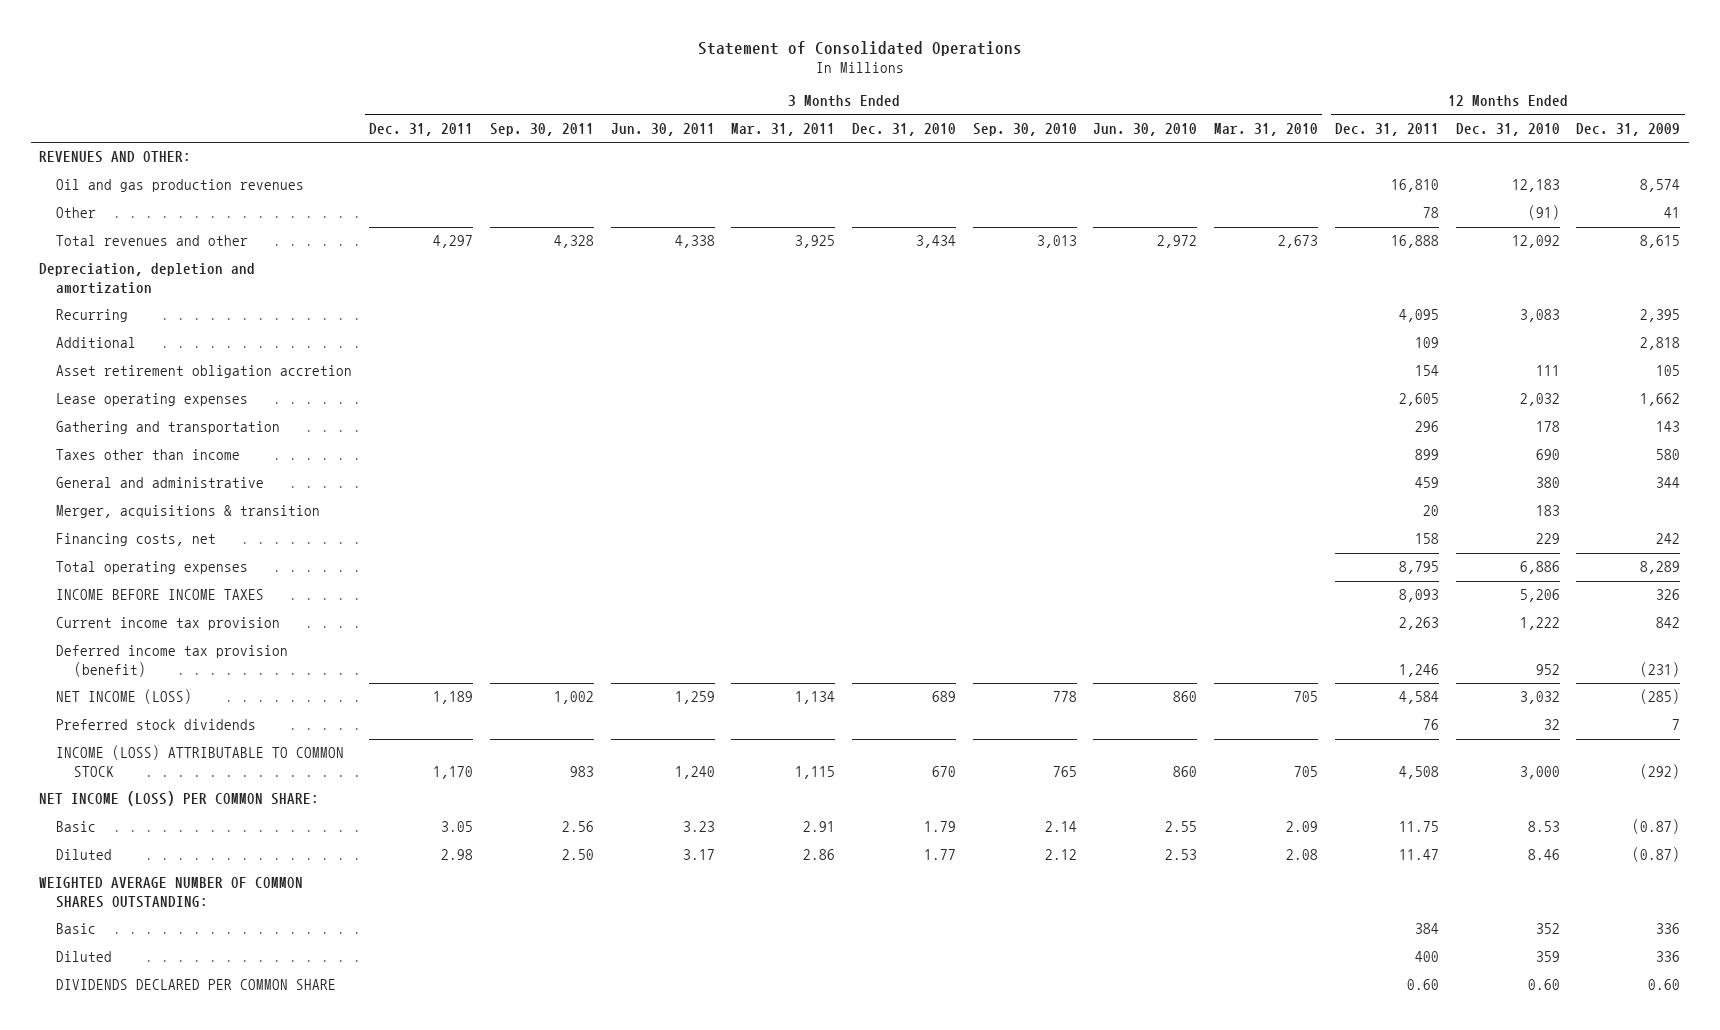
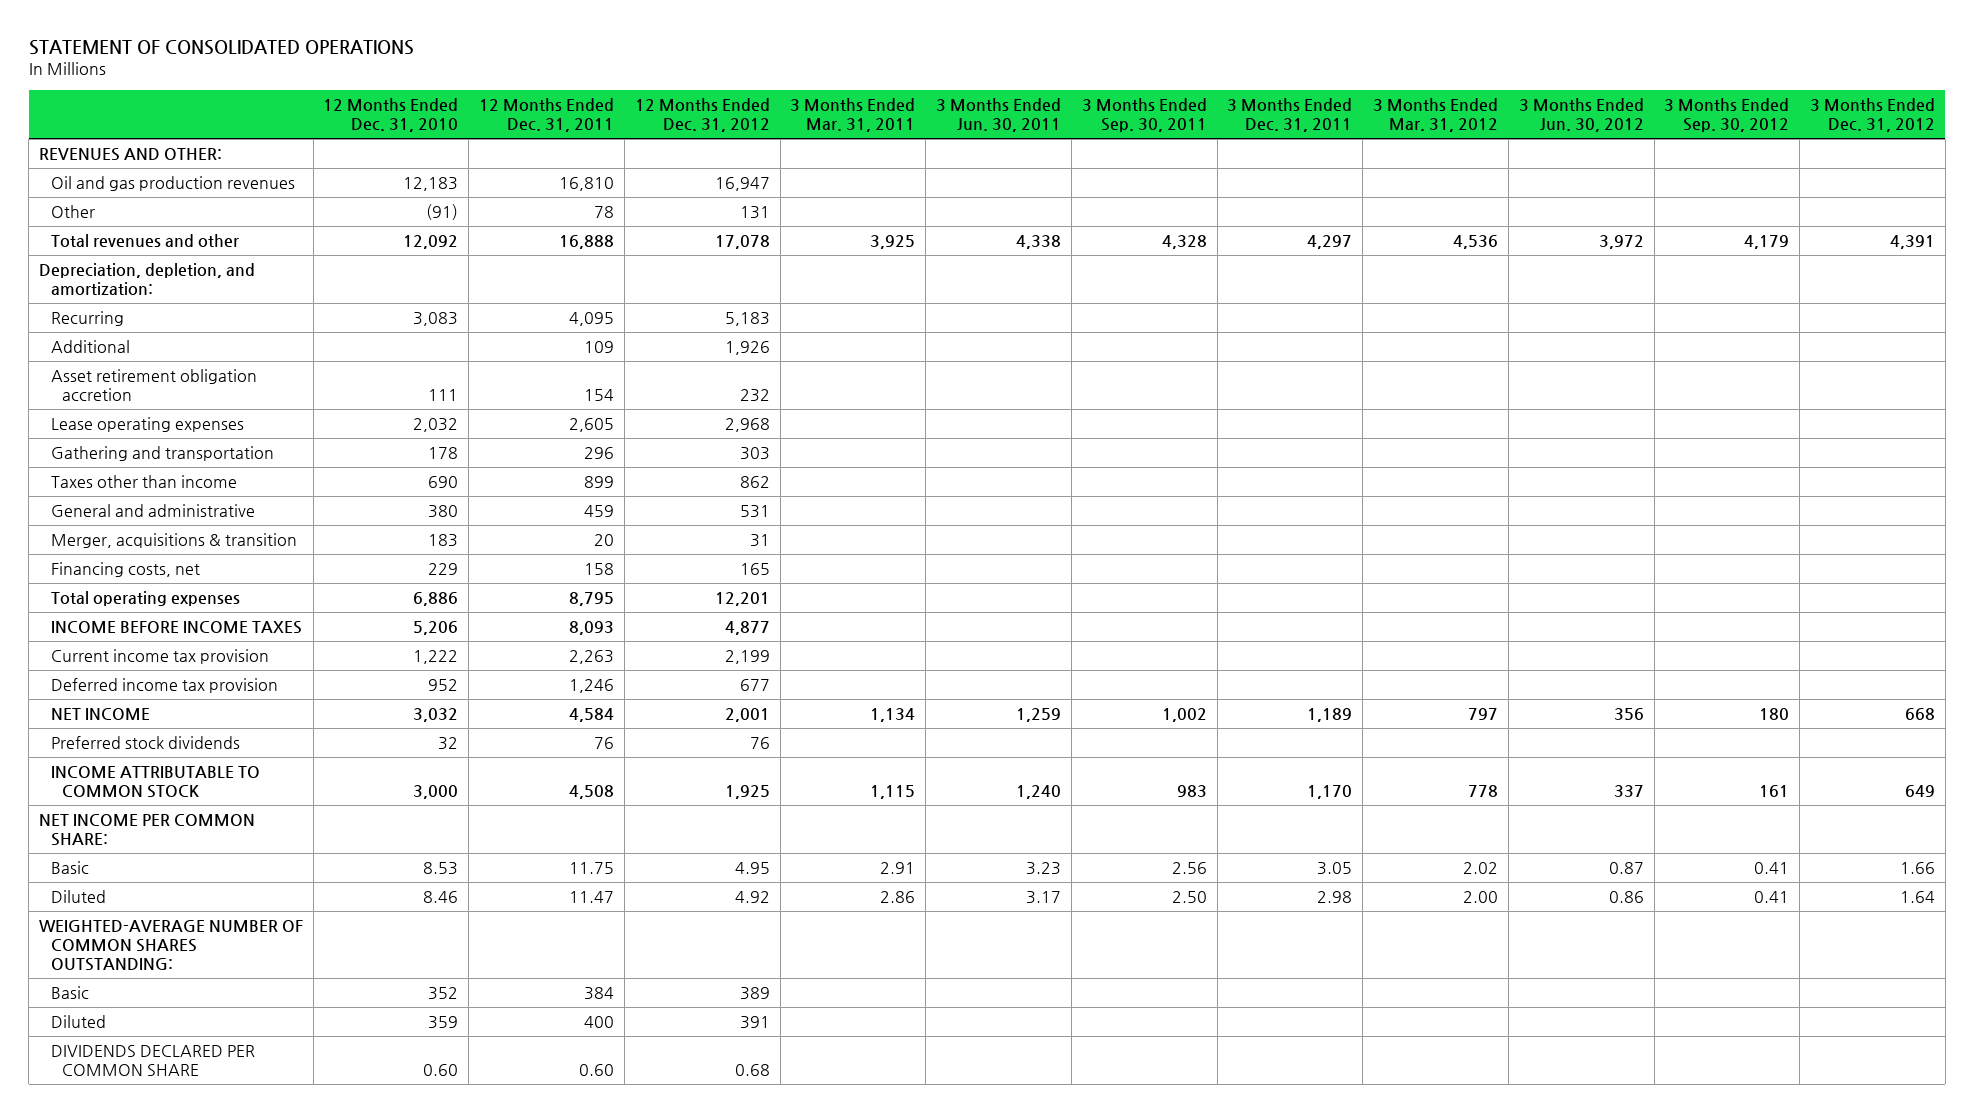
[697,40,1022,56] Statement of Consolidated Operations -> [28,40,414,56] STATEMENT OF CONSOLIDATED OPERATIONS
[852,122,957,136] Dec. 31, 2010 -> none
[972,122,1077,136] Sep. 30, 2010 -> none
[1093,122,1198,136] Jun. 30, 2010 -> none
[1214,122,1319,136] Mar. 31, 2010 -> none
[1576,122,1681,136] Dec. 31, 2009 -> none
none -> [634,98,770,132] 12 Months Ended Dec. 31, 2012
none -> [1373,98,1499,132] 3 Months Ended Mar. 31, 2012
none -> [1518,98,1644,132] 3 Months Ended Jun. 30, 2012
none -> [1664,98,1790,132] 3 Months Ended Sep. 30, 2012
none -> [1809,98,1935,132] 3 Months Ended Dec. 31, 2012
[39,263,256,294] Depreciation, depletion and amortization -> [38,263,255,295] Depreciation, depletion, and amortization:
[56,645,289,677] Deferred income tax provision (benefit) -> [50,678,278,694] Deferred income tax provision
[56,689,193,705] NET INCOME (LOSS) -> [50,708,150,721] NET INCOME
[56,745,345,777] INCOME (LOSS) ATTRIBUTABLE TO COMMON STOCK -> [50,766,260,798] INCOME ATTRIBUTABLE TO COMMON STOCK
[39,791,320,807] NET INCOME (LOSS) PER COMMON SHARE: -> [38,814,255,846] NET INCOME PER COMMON SHARE:
[39,877,304,908] WEIGHTED AVERAGE NUMBER OF COMMON SHARES OUTSTANDING: -> [38,920,303,971] WEIGHTED-AVERAGE NUMBER OF COMMON SHARES OUTSTANDING:

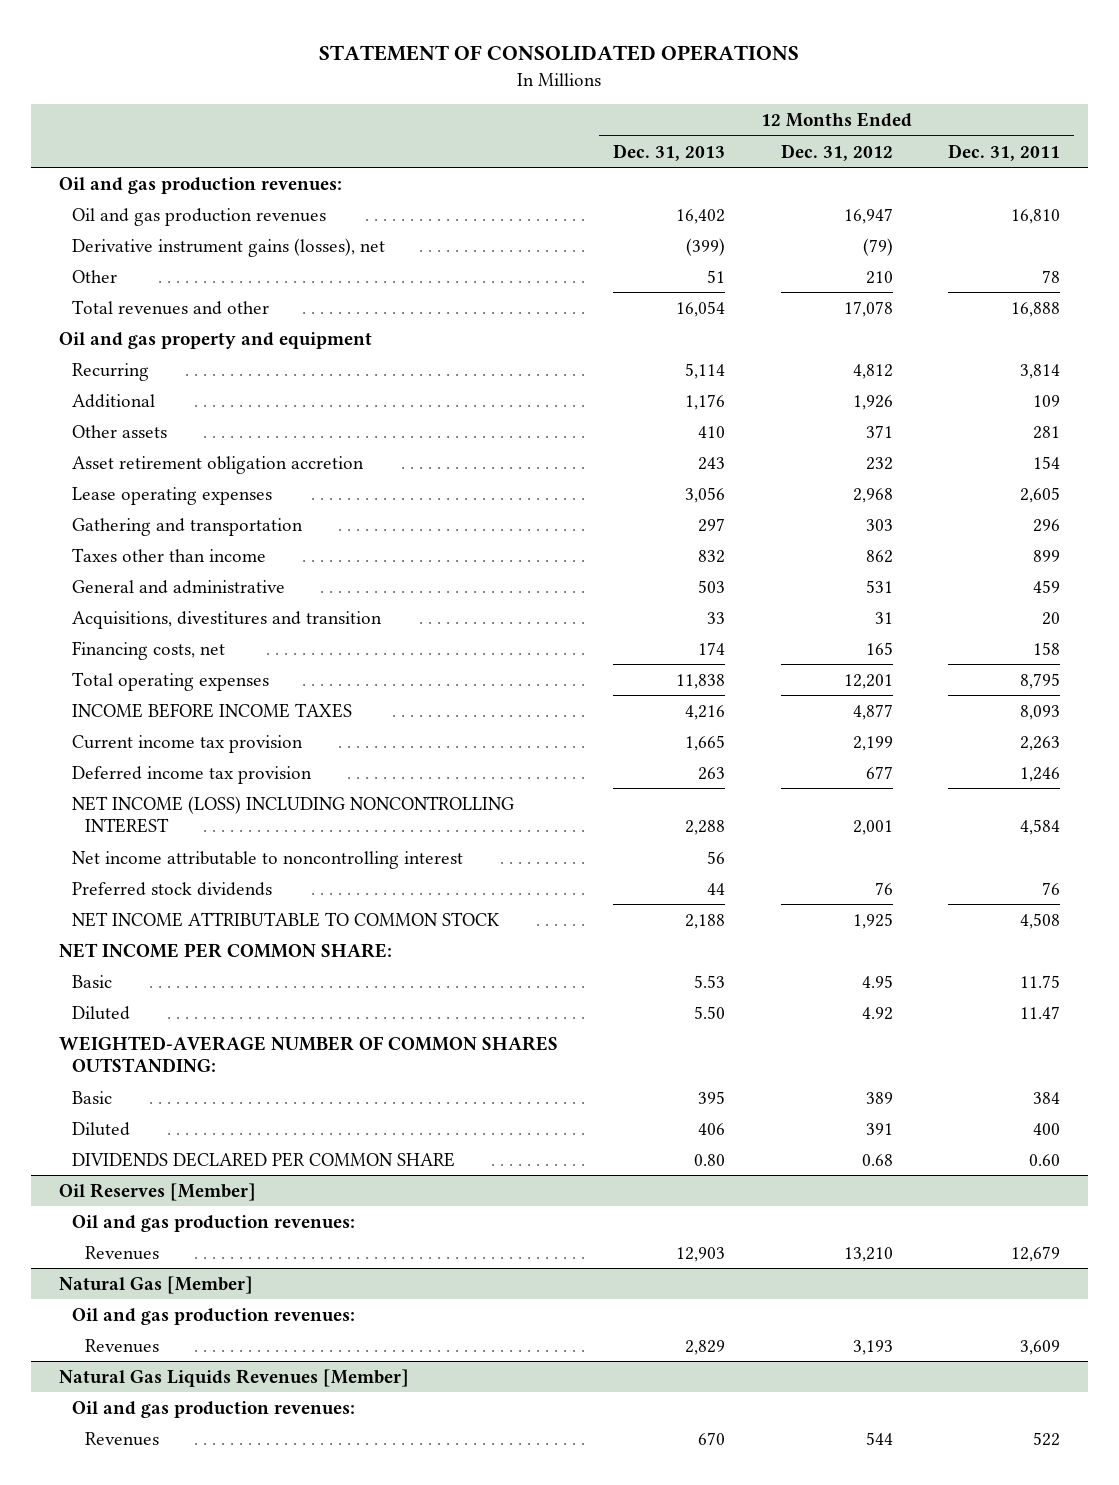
[323,98,459,132] 12 Months Ended Dec. 31, 2010 -> none
[790,98,916,132] 3 Months Ended Mar. 31, 2011 -> none
[936,98,1062,132] 3 Months Ended Jun. 30, 2011 -> none
[1081,98,1207,132] 3 Months Ended Sep. 30, 2011 -> none
[1227,98,1353,132] 3 Months Ended Dec. 31, 2011 -> none
[1373,98,1499,132] 3 Months Ended Mar. 31, 2012 -> none
[1518,98,1644,132] 3 Months Ended Jun. 30, 2012 -> none
[1664,98,1790,132] 3 Months Ended Sep. 30, 2012 -> none
[1809,98,1935,132] 3 Months Ended Dec. 31, 2012 -> none
none -> [613,143,726,161] Dec. 31, 2013
[38,148,222,162] REVENUES AND OTHER: -> none
none -> [58,176,342,194] Oil and gas production revenues:
none -> [71,237,385,257] Derivative instrument gains (losses), net
[739,206,770,220] 131 -> [865,270,893,284] 210
[38,263,255,295] Depreciation, depletion, and amortization: -> none
none -> [58,331,372,349] Oil and gas property and equipment
[569,312,615,327] 4,095 -> [1020,363,1061,379] 3,814
[724,312,770,327] 5,183 -> [852,363,893,379] 4,812
none -> [71,424,167,438] Other assets
[50,533,297,549] Merger, acquisitions & transition -> [71,610,382,629] Acquisitions, divestitures and transition
[50,708,150,721] NET INCOME -> [71,795,514,834] NET INCOME (LOSS) INCLUDING NONCONTROLLING INTEREST
none -> [71,850,463,869] Net income attributable to noncontrolling interest
[50,766,260,798] INCOME ATTRIBUTABLE TO COMMON STOCK -> [71,911,500,927] NET INCOME ATTRIBUTABLE TO COMMON STOCK
none -> [58,1182,256,1201] Oil Reserves [Member]
none -> [71,1214,355,1232] Oil and gas production revenues:
none -> [85,1245,160,1260] Revenues
none -> [58,1275,253,1294] Natural Gas [Member]
none -> [71,1307,355,1325] Oil and gas production revenues:
none -> [85,1338,160,1353] Revenues
none -> [58,1368,409,1387] Natural Gas Liquids Revenues [Member]
none -> [71,1400,355,1418] Oil and gas production revenues:
none -> [85,1431,160,1446] Revenues

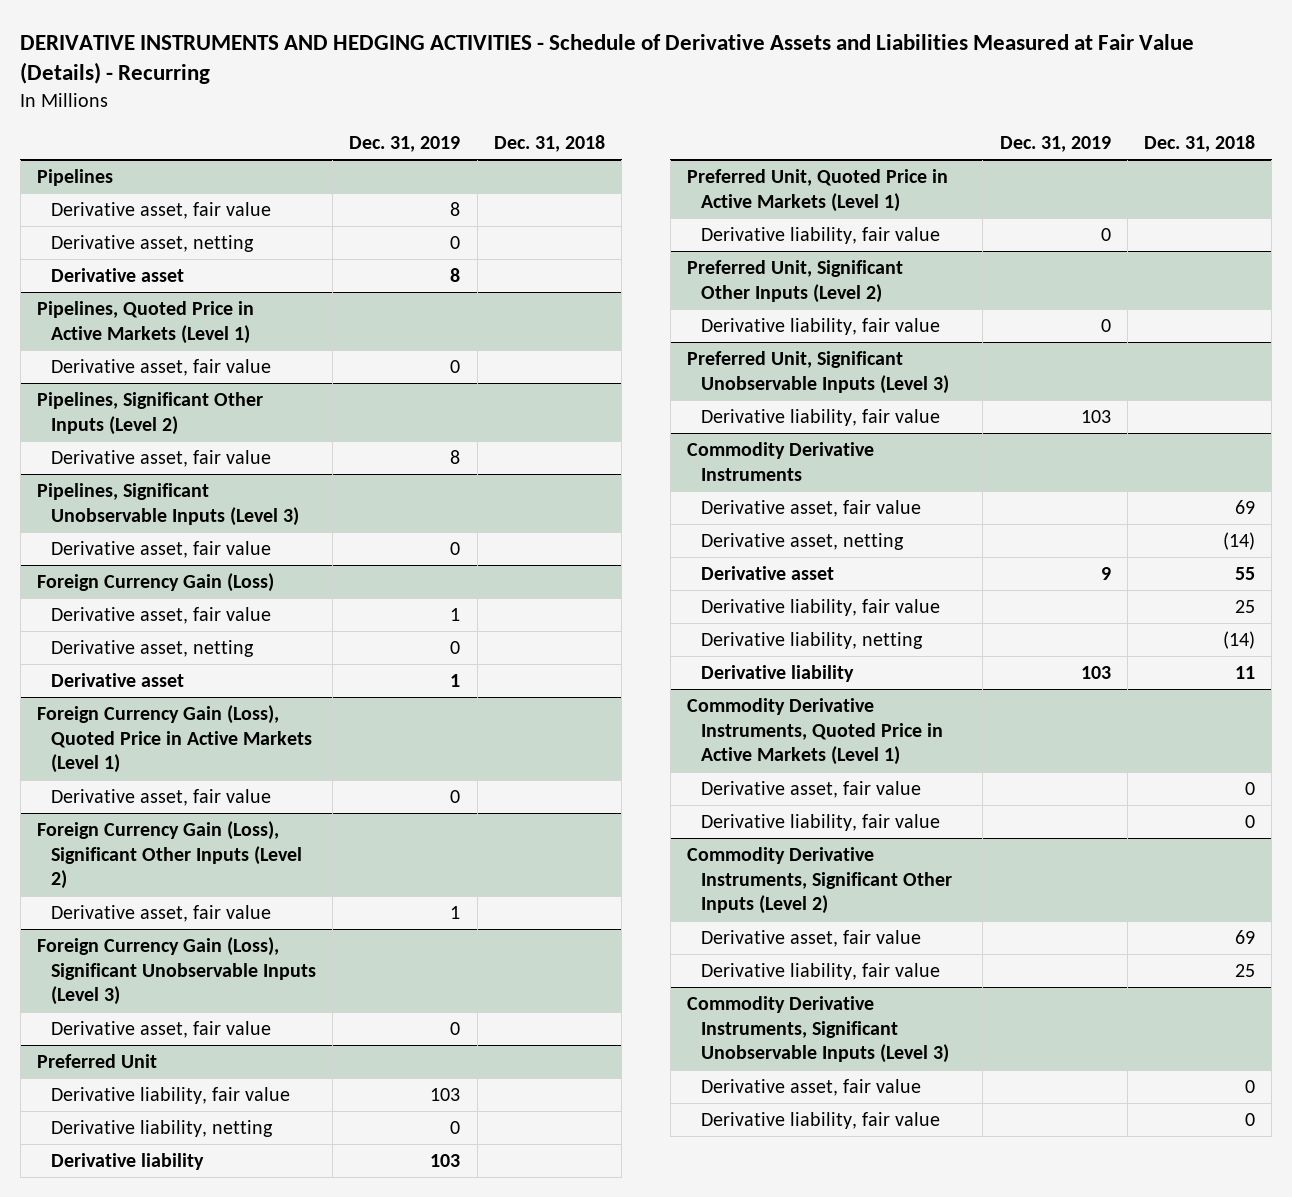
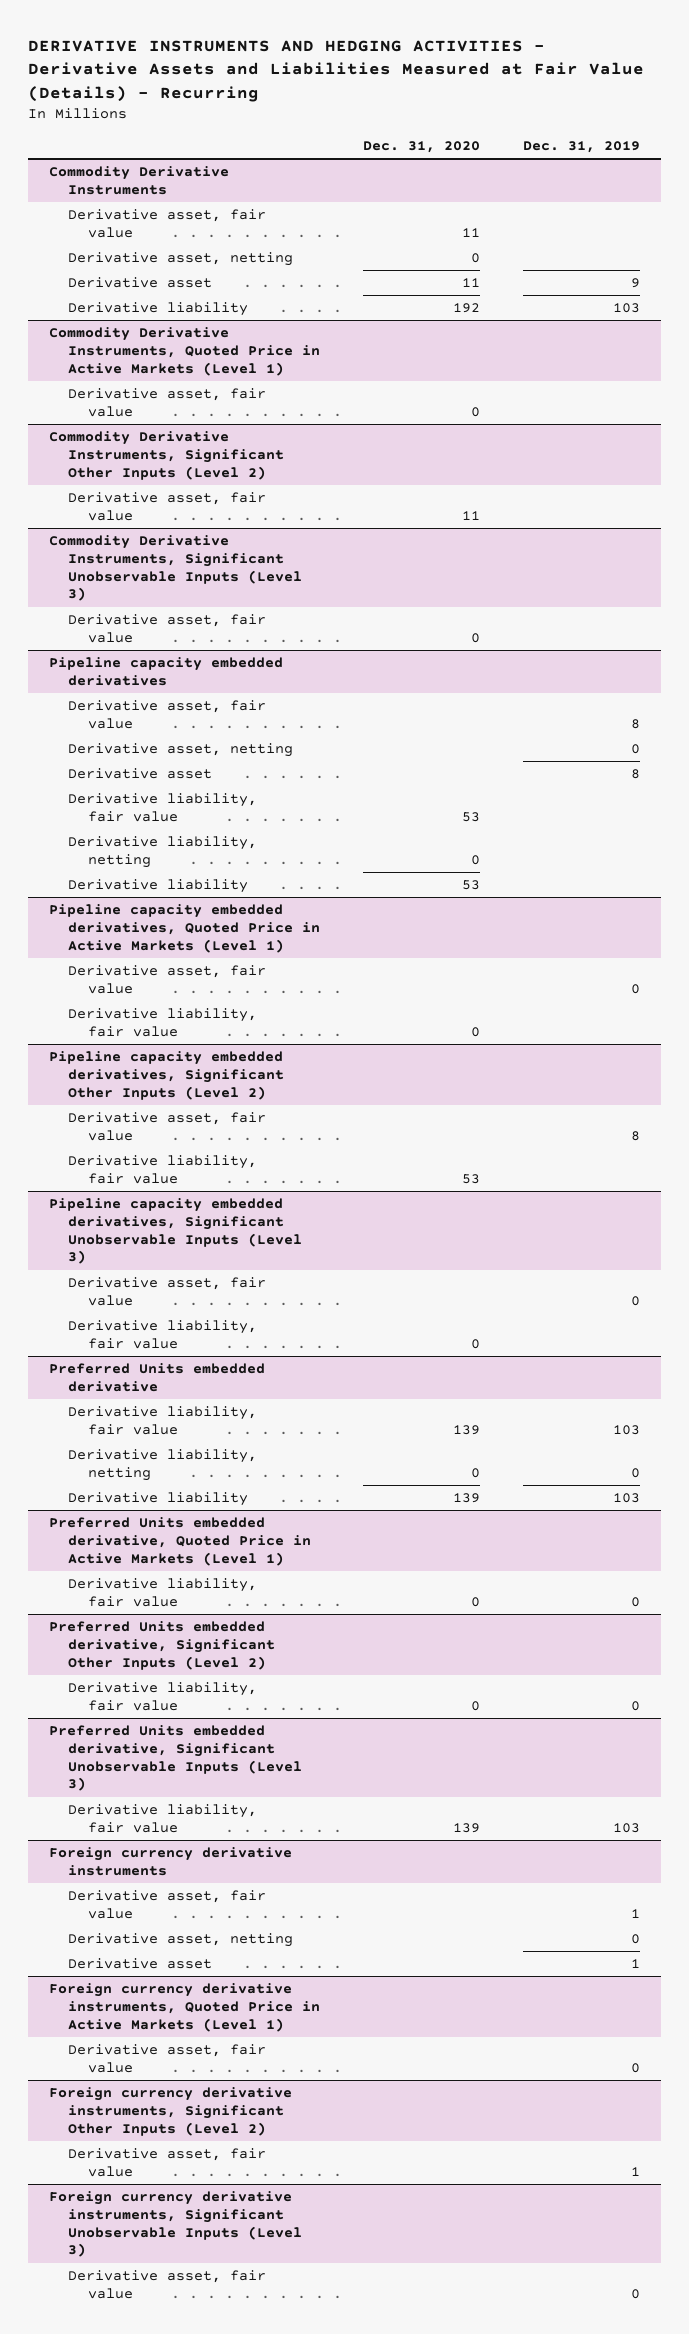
[20,34,1195,85] DERIVATIVE INSTRUMENTS AND HEDGING ACTIVITIES - Schedule of Derivative Assets and Liabilities Measured at Fair Value (Details) - Recurring -> [27,40,644,102] DERIVATIVE INSTRUMENTS AND HEDGING ACTIVITIES - Derivative Assets and Liabilities Measured at Fair Value (Details) - Recurring
[493,135,605,153] Dec. 31, 2018 -> none
none -> [363,141,481,154] Dec. 31, 2020
[36,168,113,186] Pipelines -> none
[50,201,271,219] Derivative asset, fair value -> none
[50,234,254,252] Derivative asset, netting -> none
[50,267,184,282] Derivative asset -> none
[36,300,254,344] Pipelines, Quoted Price in Active Markets (Level 1) -> none
[50,358,271,376] Derivative asset, fair value -> none
[36,391,263,435] Pipelines, Significant Other Inputs (Level 2) -> none
[50,449,271,467] Derivative asset, fair value -> none
[36,482,299,526] Pipelines, Significant Unobservable Inputs (Level 3) -> none
[50,540,271,558] Derivative asset, fair value -> none
[36,572,274,592] Foreign Currency Gain (Loss) -> none
[50,606,271,624] Derivative asset, fair value -> none
[50,639,254,657] Derivative asset, netting -> none
[50,672,184,687] Derivative asset -> none
[36,704,312,774] Foreign Currency Gain (Loss), Quoted Price in Active Markets (Level 1) -> none
[50,788,271,806] Derivative asset, fair value -> none
[36,820,302,890] Foreign Currency Gain (Loss), Significant Other Inputs (Level 2) -> none
[50,904,271,922] Derivative asset, fair value -> none
[36,936,316,1006] Foreign Currency Gain (Loss), Significant Unobservable Inputs (Level 3) -> none
[50,1020,271,1038] Derivative asset, fair value -> none
[36,1053,157,1068] Preferred Unit -> none
[50,1086,290,1104] Derivative liability, fair value -> none
[50,1119,273,1137] Derivative liability, netting -> none
[50,1152,204,1170] Derivative liability -> none
[687,168,949,212] Preferred Unit, Quoted Price in Active Markets (Level 1) -> none
[701,226,941,244] Derivative liability, fair value -> none
[687,259,904,303] Preferred Unit, Significant Other Inputs (Level 2) -> none
[701,317,941,335] Derivative liability, fair value -> none
[687,350,950,394] Preferred Unit, Significant Unobservable Inputs (Level 3) -> none
[701,408,941,426] Derivative liability, fair value -> none
[701,598,941,616] Derivative liability, fair value -> none
[701,631,924,649] Derivative liability, netting -> none
[701,813,941,831] Derivative liability, fair value -> none
[701,962,941,980] Derivative liability, fair value -> none
none -> [49,657,284,686] Pipeline capacity embedded derivatives
none -> [68,700,267,729] Derivative asset, fair value
none -> [68,743,294,758] Derivative asset, netting
none -> [68,768,213,780] Derivative asset
none -> [68,836,258,868] Derivative liability, netting
none -> [68,879,249,894] Derivative liability
none -> [49,904,321,953] Pipeline capacity embedded derivatives, Quoted Price in Active Markets (Level 1)
none -> [68,965,267,994] Derivative asset, fair value
none -> [68,1008,258,1037] Derivative liability, fair value
none -> [49,1051,285,1100] Pipeline capacity embedded derivatives, Significant Other Inputs (Level 2)
none -> [68,1112,267,1141] Derivative asset, fair value
none -> [68,1155,258,1184] Derivative liability, fair value
none -> [49,1198,303,1265] Pipeline capacity embedded derivatives, Significant Unobservable Inputs (Level 3)
none -> [68,1277,267,1306] Derivative asset, fair value
none -> [68,1320,258,1349] Derivative liability, fair value
none -> [49,1363,266,1392] Preferred Units embedded derivative
none -> [68,1406,258,1435] Derivative liability, fair value
none -> [68,1449,258,1481] Derivative liability, netting
none -> [68,1492,249,1507] Derivative liability
none -> [49,1517,312,1566] Preferred Units embedded derivative, Quoted Price in Active Markets (Level 1)
none -> [68,1578,258,1607] Derivative liability, fair value
none -> [49,1621,276,1670] Preferred Units embedded derivative, Significant Other Inputs (Level 2)
none -> [68,1682,258,1711] Derivative liability, fair value
none -> [49,1725,303,1792] Preferred Units embedded derivative, Significant Unobservable Inputs (Level 3)
none -> [68,1804,258,1833] Derivative liability, fair value
none -> [49,1847,293,1876] Foreign currency derivative instruments
none -> [68,1890,267,1919] Derivative asset, fair value
none -> [68,1933,294,1948] Derivative asset, netting
none -> [68,1958,213,1970] Derivative asset
none -> [49,1983,321,2032] Foreign currency derivative instruments, Quoted Price in Active Markets (Level 1)
none -> [68,2044,267,2073] Derivative asset, fair value
none -> [49,2087,293,2136] Foreign currency derivative instruments, Significant Other Inputs (Level 2)
none -> [68,2148,267,2177] Derivative asset, fair value
none -> [49,2191,303,2258] Foreign currency derivative instruments, Significant Unobservable Inputs (Level 3)
none -> [68,2270,267,2299] Derivative asset, fair value

